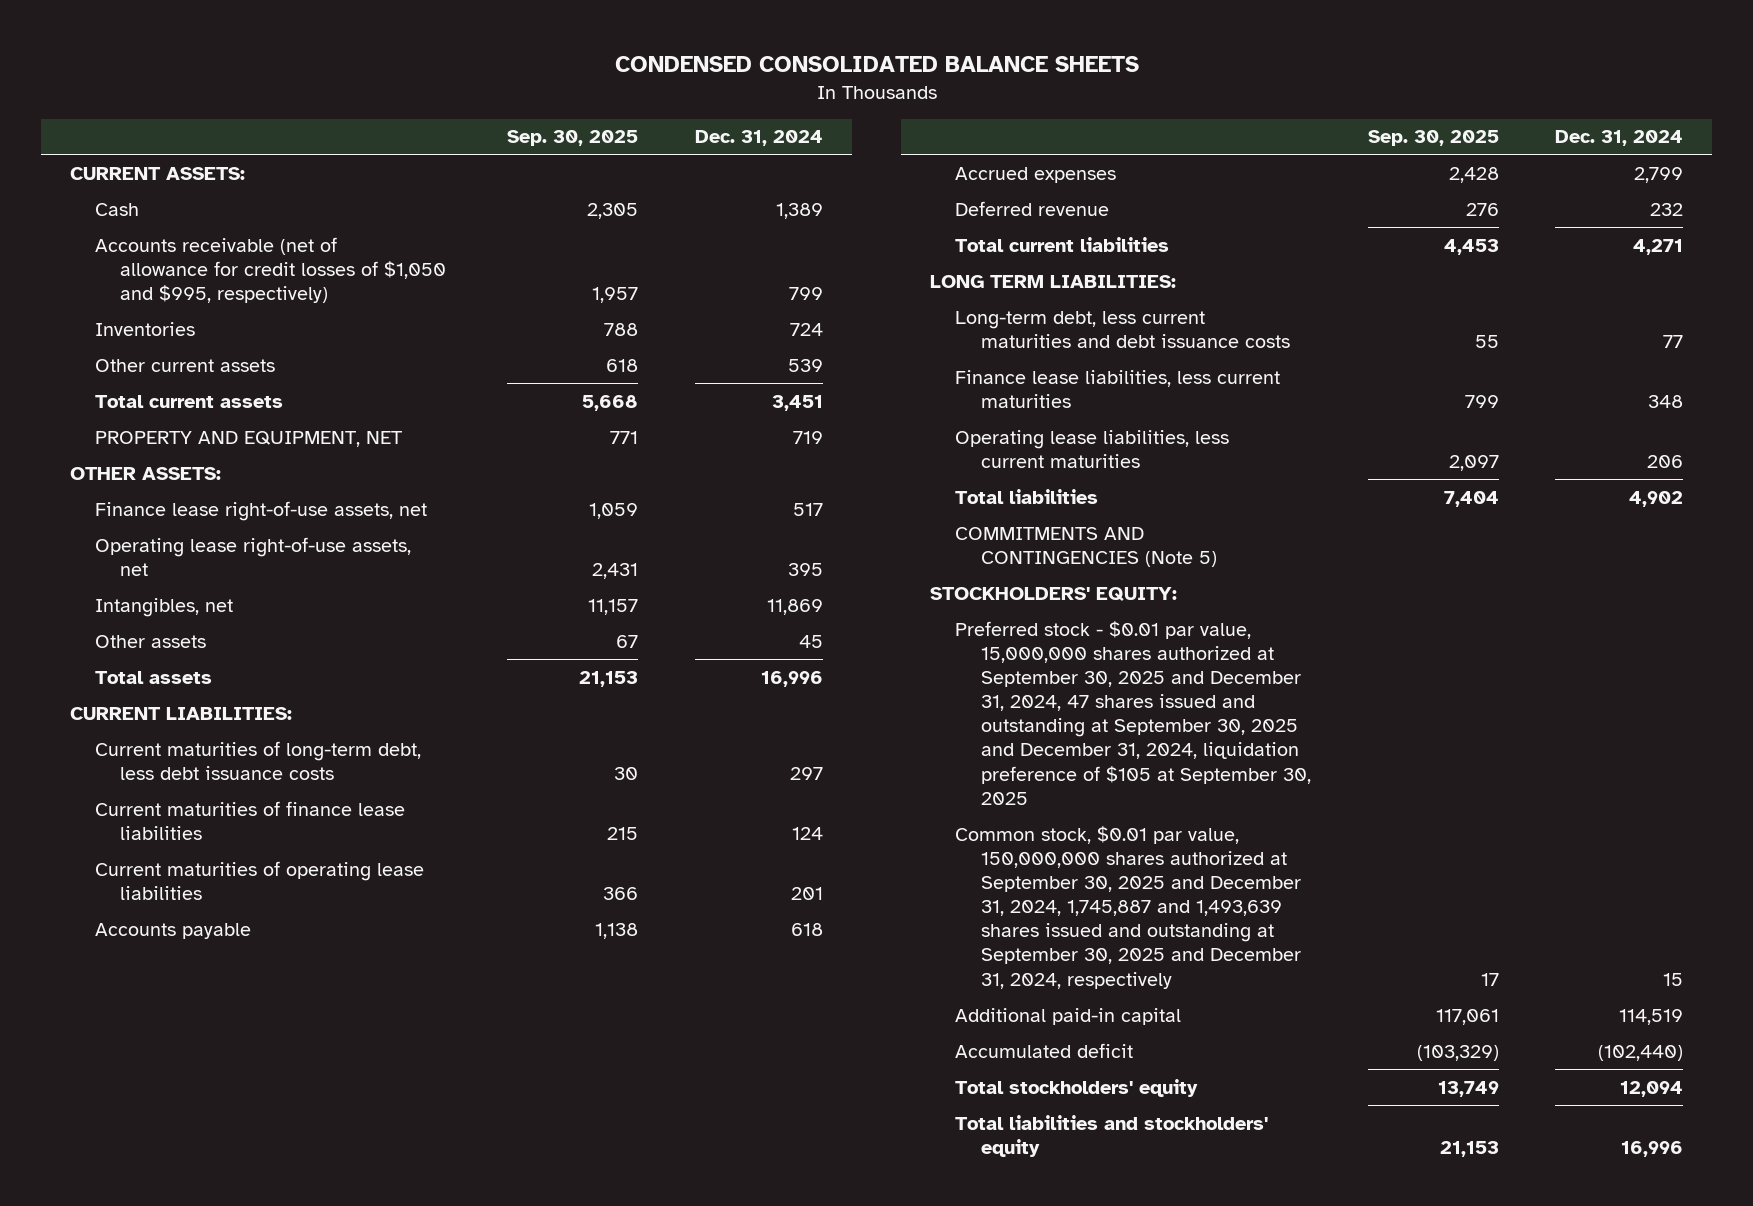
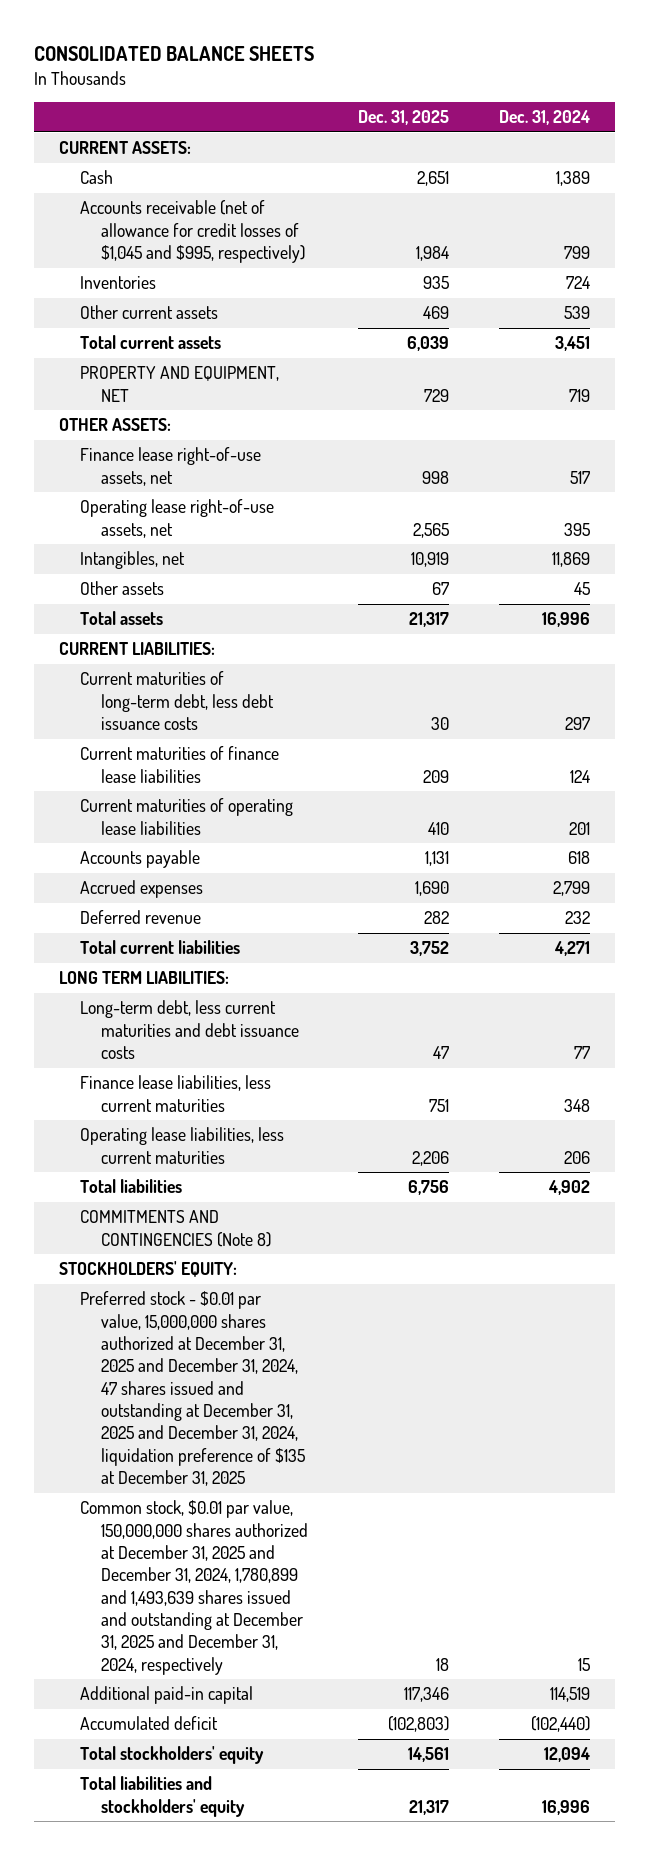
[614,56,1139,73] CONDENSED CONSOLIDATED BALANCE SHEETS -> [34,46,315,62] CONSOLIDATED BALANCE SHEETS
[507,130,639,147] Sep. 30, 2025 -> none
none -> [357,110,449,126] Dec. 31, 2025
[95,236,447,303] Accounts receivable (net of allowance for credit losses of $1,050 and $995, respectively) -> [79,200,305,263] Accounts receivable (net of allowance for credit losses of $1,045 and $995, respectively)
[955,526,1217,567] COMMITMENTS AND CONTINGENCIES (Note 5) -> [79,1210,271,1247] COMMITMENTS AND CONTINGENCIES (Note 8)
[955,620,1311,805] Preferred stock - $0.01 par value, 15,000,000 shares authorized at September 30, 2025 and December 31, 2024, 47 shares issued and outstanding at September 30, 2025 and December 31, 2024, liquidation preference of $105 at September 30, 2025 -> [79,1291,305,1487] Preferred stock - $0.01 par value, 15,000,000 shares authorized at December 31, 2025 and December 31, 2024, 47 shares issued and outstanding at December 31, 2025 and December 31, 2024, liquidation preference of $135 at December 31, 2025
[955,825,1301,989] Common stock, $0.01 par value, 150,000,000 shares authorized at September 30, 2025 and December 31, 2024, 1,745,887 and 1,493,639 shares issued and outstanding at September 30, 2025 and December 31, 2024, respectively -> [79,1500,308,1675] Common stock, $0.01 par value, 150,000,000 shares authorized at December 31, 2025 and December 31, 2024, 1,780,899 and 1,493,639 shares issued and outstanding at December 31, 2025 and December 31, 2024, respectively

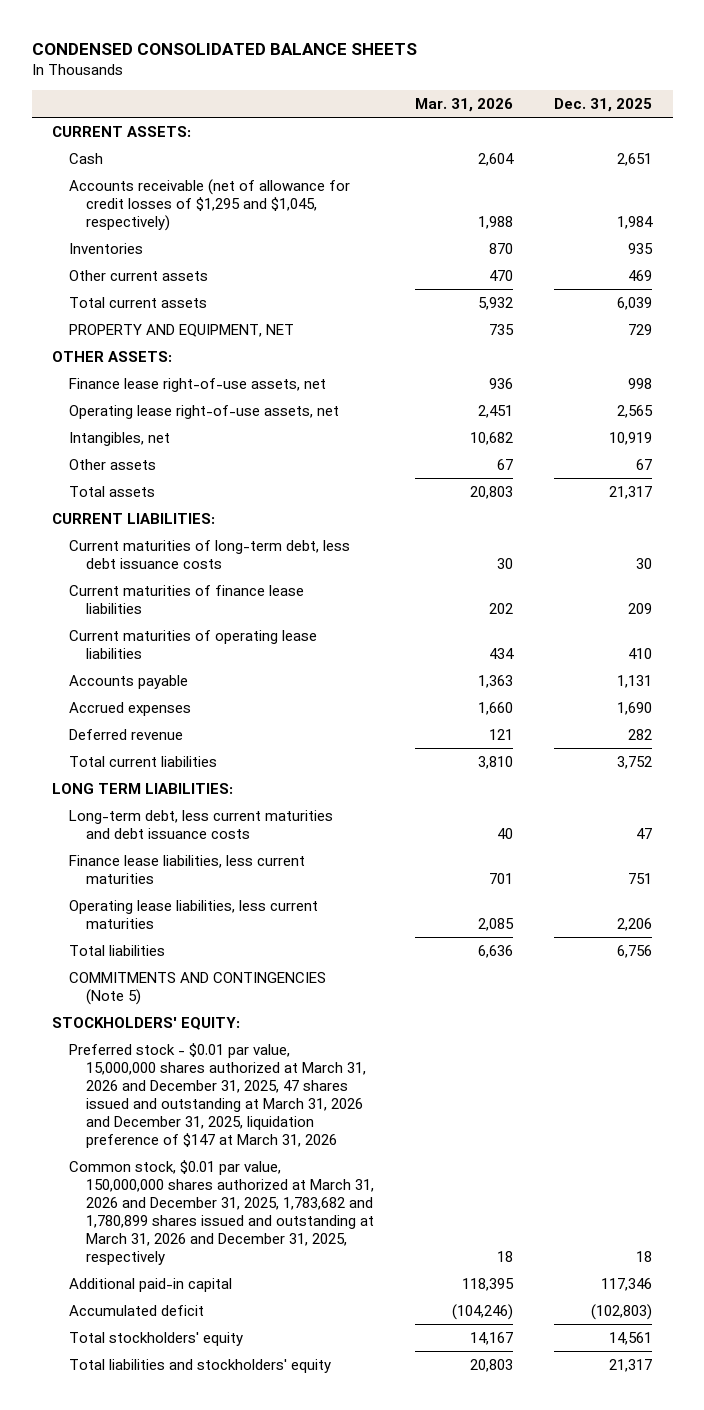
[34,46,315,62] CONSOLIDATED BALANCE SHEETS -> [31,43,417,56] CONDENSED CONSOLIDATED BALANCE SHEETS
[498,110,590,126] Dec. 31, 2024 -> none
none -> [415,97,514,112] Mar. 31, 2026
[79,200,305,263] Accounts receivable (net of allowance for credit losses of $1,045 and $995, respectively) -> [69,178,351,231] Accounts receivable (net of allowance for credit losses of $1,295 and $1,045, respectively)
[79,1210,271,1247] COMMITMENTS AND CONTINGENCIES (Note 8) -> [69,971,327,1005] COMMITMENTS AND CONTINGENCIES (Note 5)
[79,1291,305,1487] Preferred stock - $0.01 par value, 15,000,000 shares authorized at December 31, 2025 and December 31, 2024, 47 shares issued and outstanding at December 31, 2025 and December 31, 2024, liquidation preference of $135 at December 31, 2025 -> [69,1042,367,1148] Preferred stock - $0.01 par value, 15,000,000 shares authorized at March 31, 2026 and December 31, 2025, 47 shares issued and outstanding at March 31, 2026 and December 31, 2025, liquidation preference of $147 at March 31, 2026
[79,1500,308,1675] Common stock, $0.01 par value, 150,000,000 shares authorized at December 31, 2025 and December 31, 2024, 1,780,899 and 1,493,639 shares issued and outstanding at December 31, 2025 and December 31, 2024, respectively -> [69,1159,375,1265] Common stock, $0.01 par value, 150,000,000 shares authorized at March 31, 2026 and December 31, 2025, 1,783,682 and 1,780,899 shares issued and outstanding at March 31, 2026 and December 31, 2025, respectively

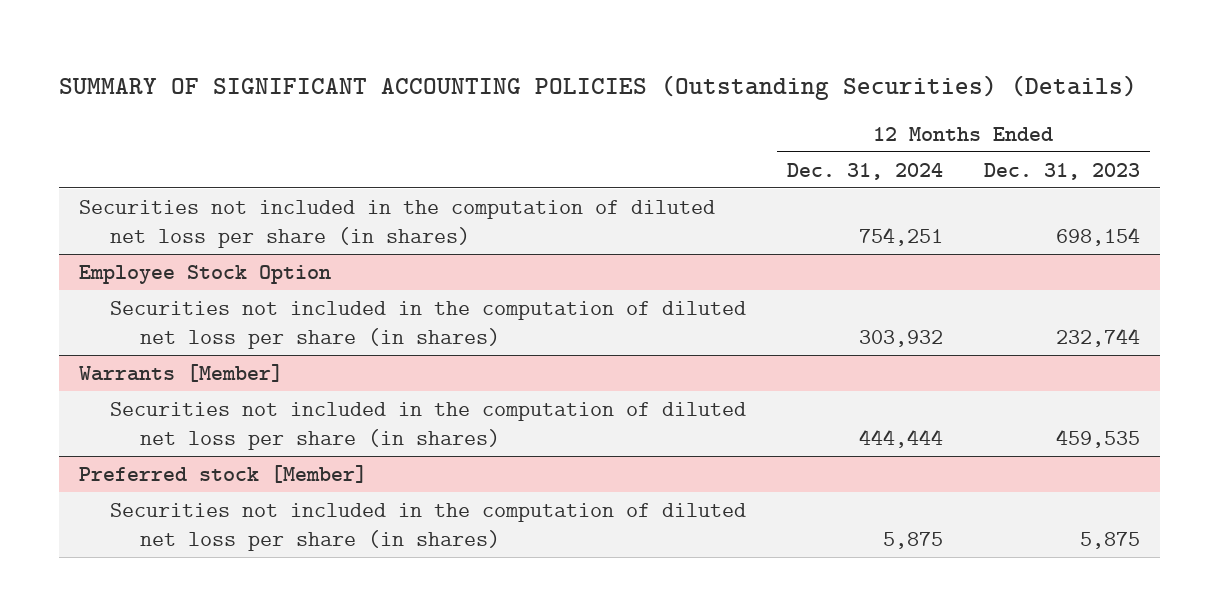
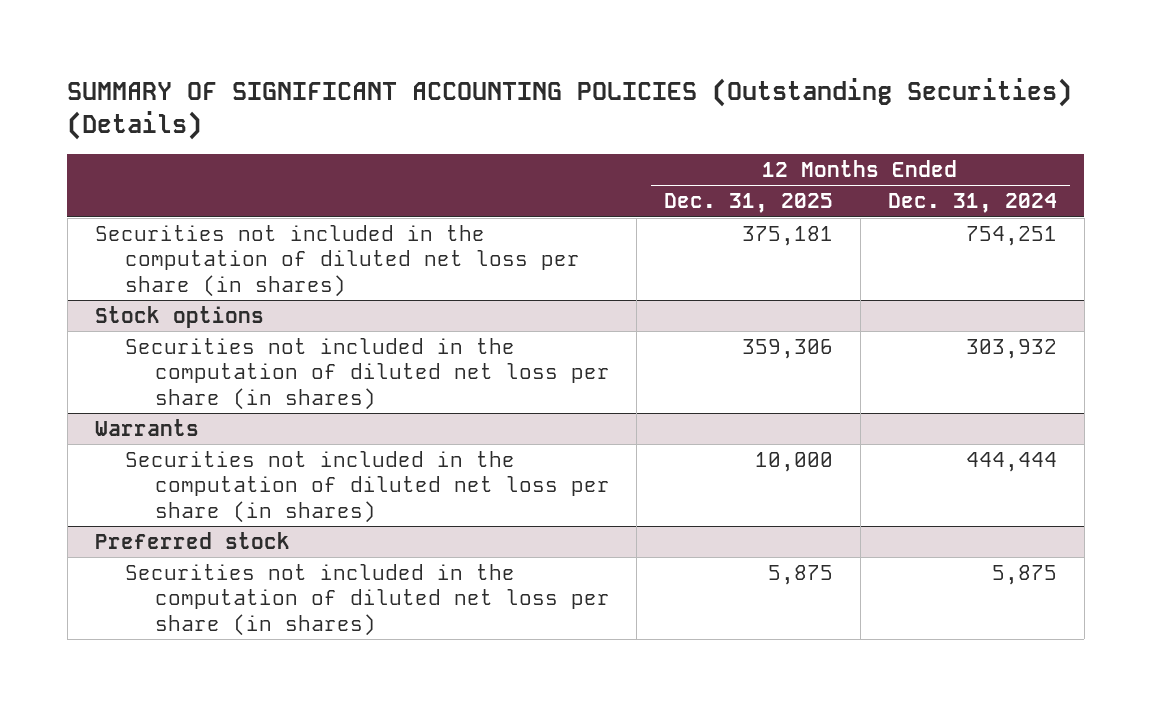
[983,162,1140,180] Dec. 31, 2023 -> none
none -> [664,193,834,214] Dec. 31, 2025
[79,264,332,284] Employee Stock Option -> [94,305,264,328] Stock options
[79,363,284,382] Warrants [Member] -> [94,418,199,436] Warrants
[79,464,368,483] Preferred stock [Member] -> [94,531,290,549] Preferred stock

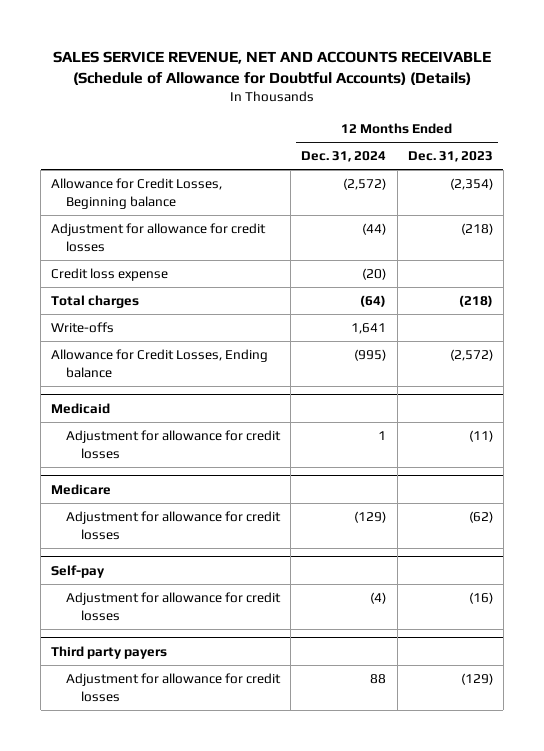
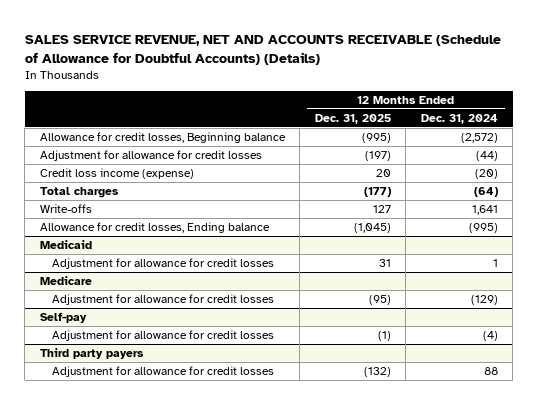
[407,151,493,163] Dec. 31, 2023 -> none
none -> [314,114,391,125] Dec. 31, 2025
[51,178,223,209] Allowance for Credit Losses, Beginning balance -> [39,132,286,144] Allowance for credit losses, Beginning balance
[51,268,169,282] Credit loss expense -> [39,168,194,180] Credit loss income (expense)
[51,349,269,378] Allowance for Credit Losses, Ending balance -> [39,222,270,234] Allowance for credit losses, Ending balance

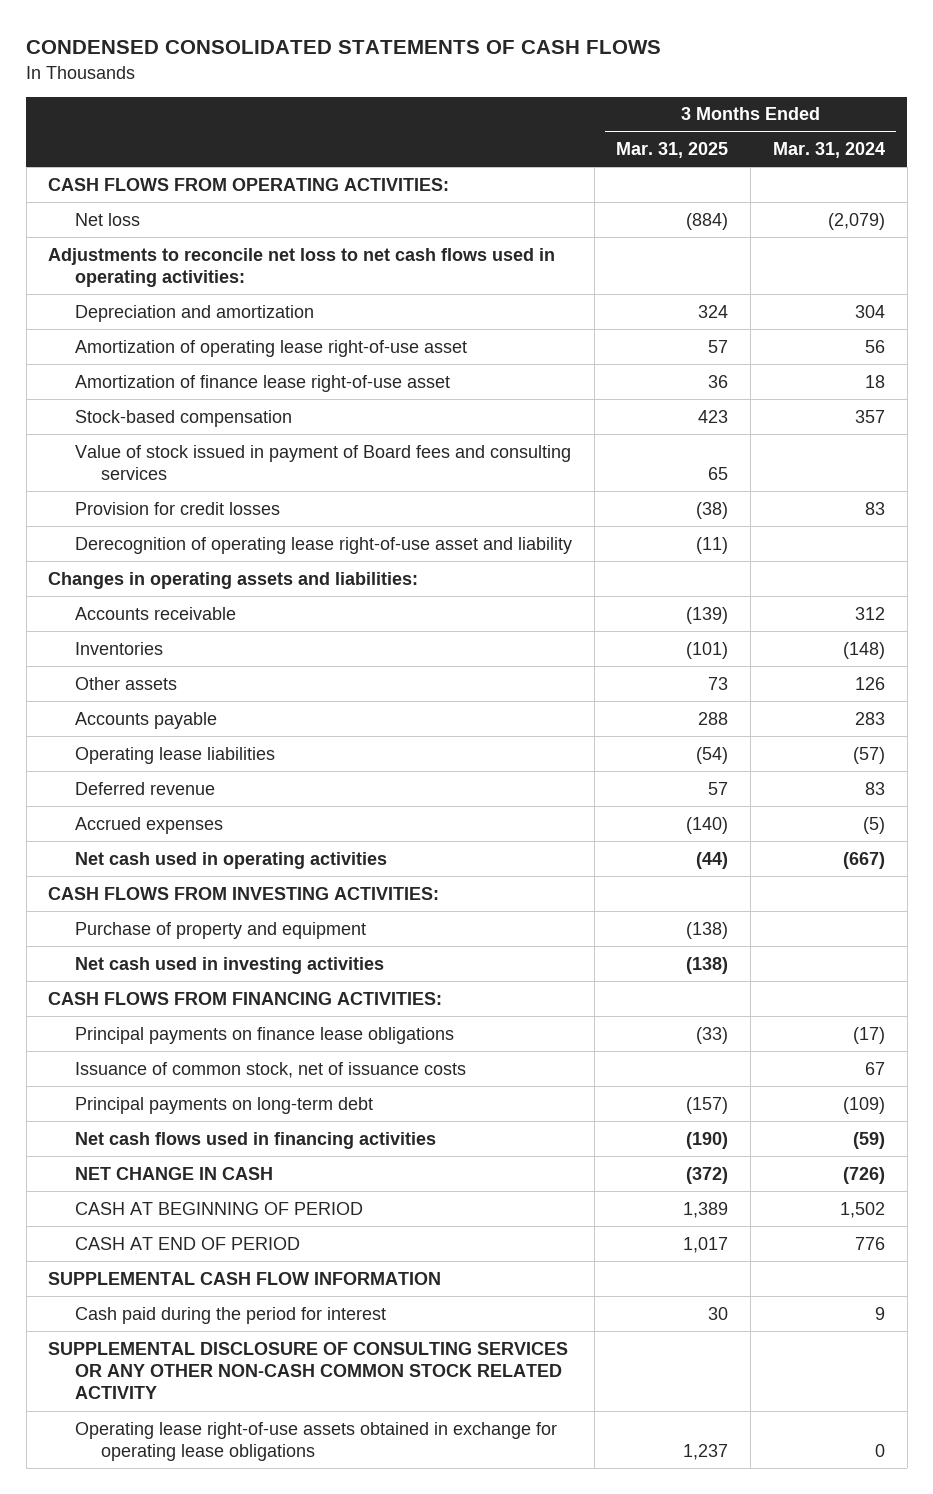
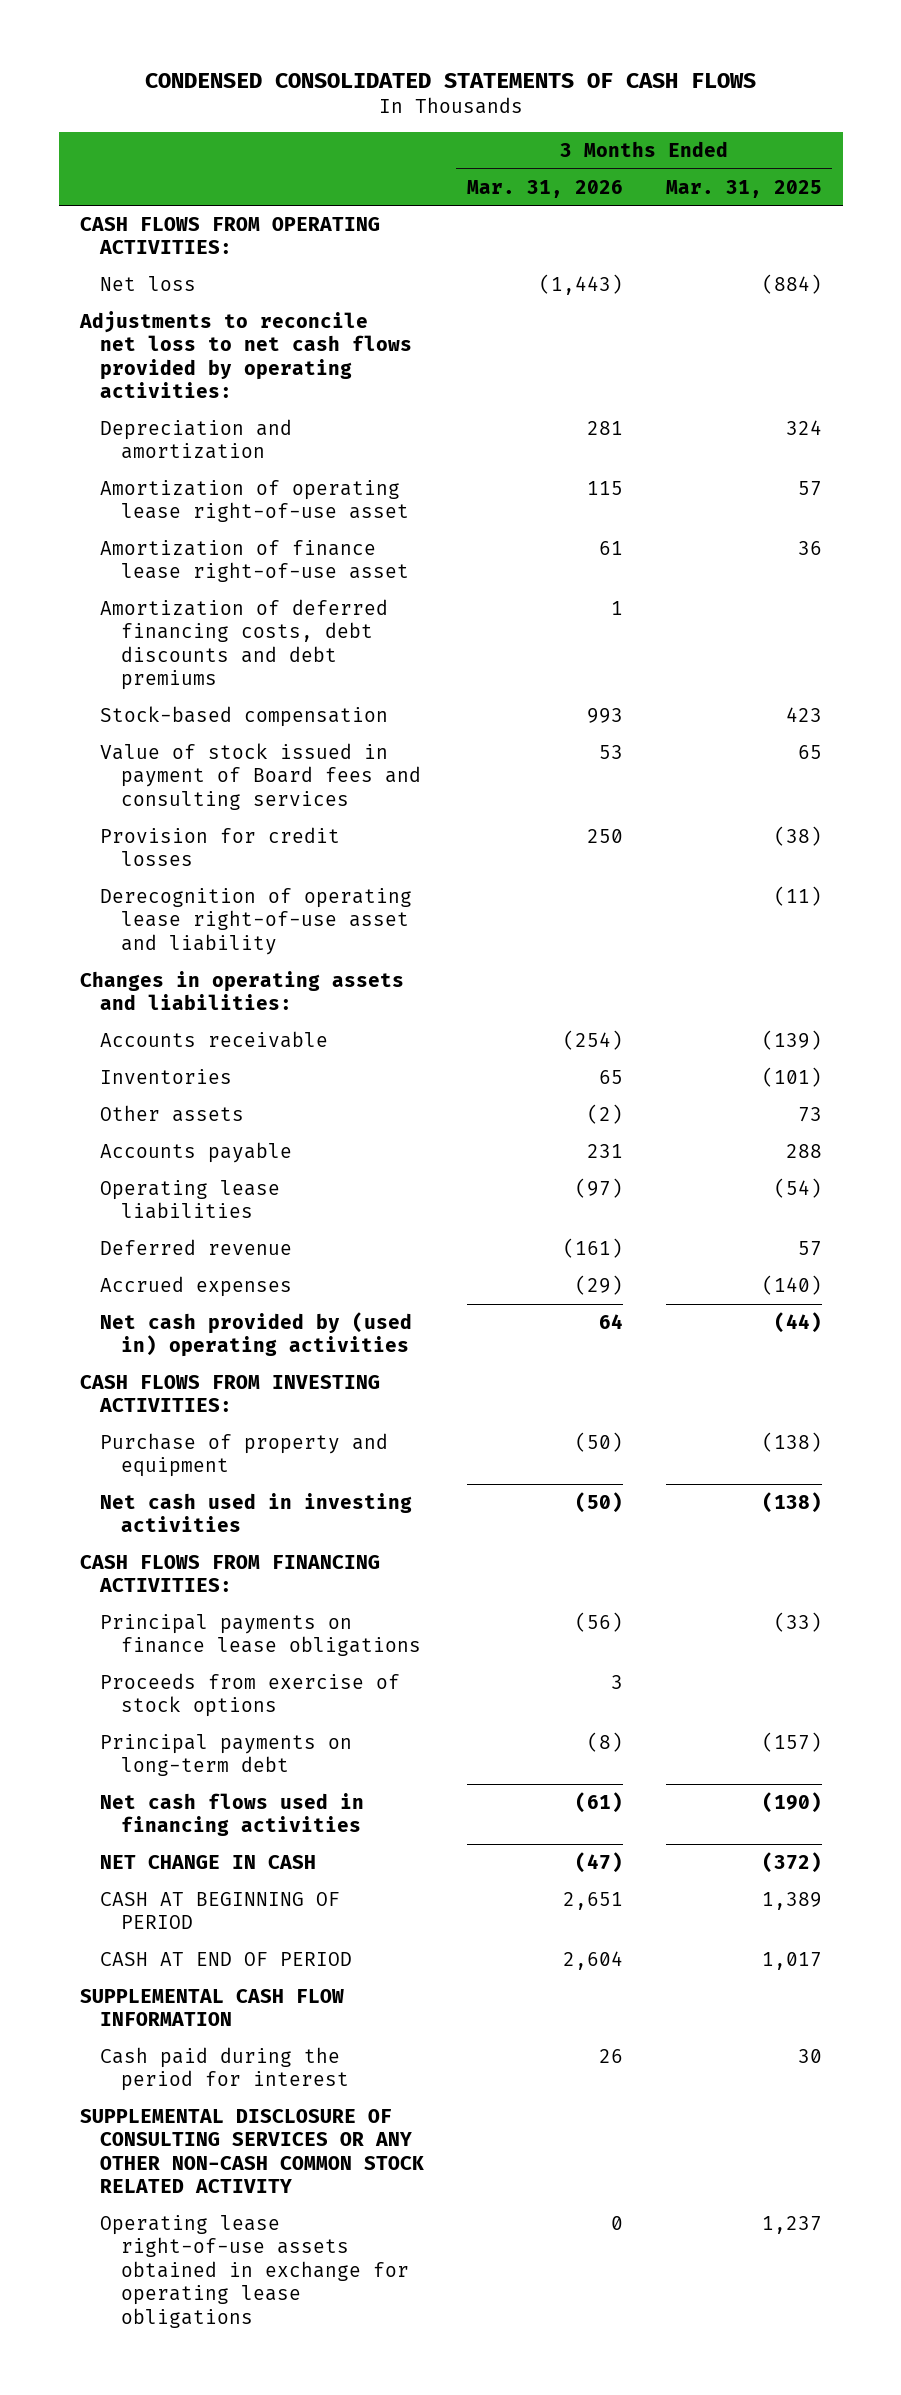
[772,142,885,159] Mar. 31, 2024 -> none
none -> [466,179,623,198] Mar. 31, 2026
[48,247,556,287] Adjustments to reconcile net loss to net cash flows used in operating activities: -> [78,310,413,399] Adjustments to reconcile net loss to net cash flows provided by operating activities:
none -> [100,598,389,691] Amortization of deferred financing costs, debt discounts and debt premiums
[74,851,387,869] Net cash used in operating activities -> [100,1311,413,1358] Net cash provided by (used in) operating activities
[74,1061,466,1078] Issuance of common stock, net of issuance costs -> none
none -> [100,1672,401,1718] Proceeds from exercise of stock options

